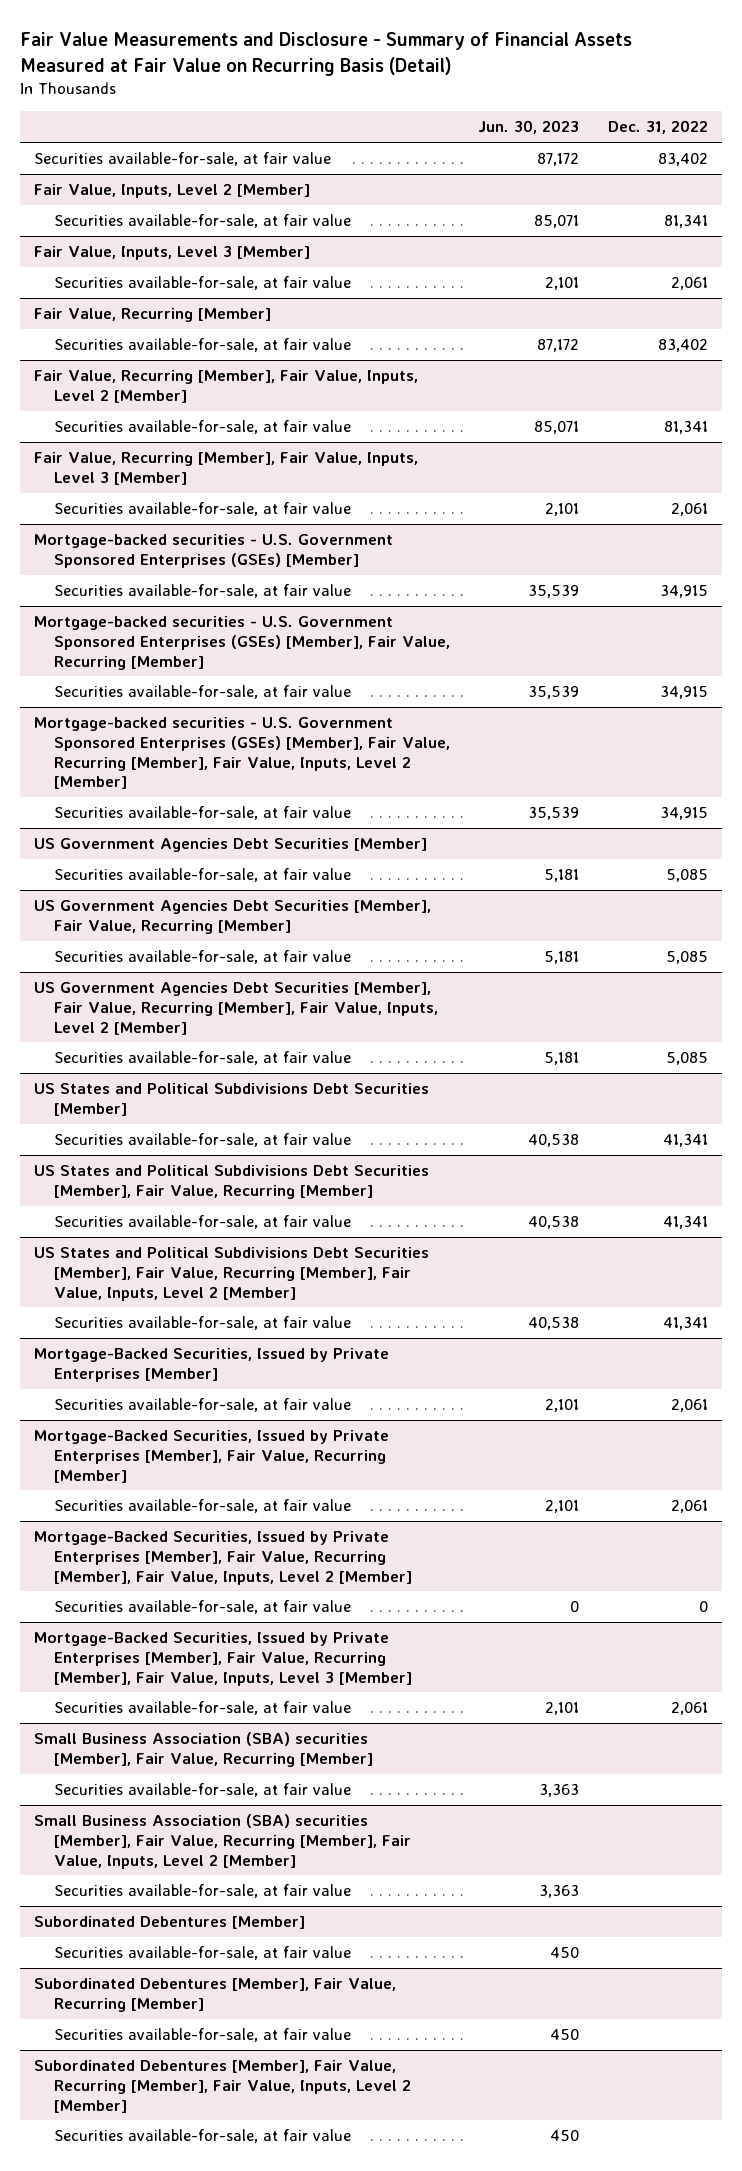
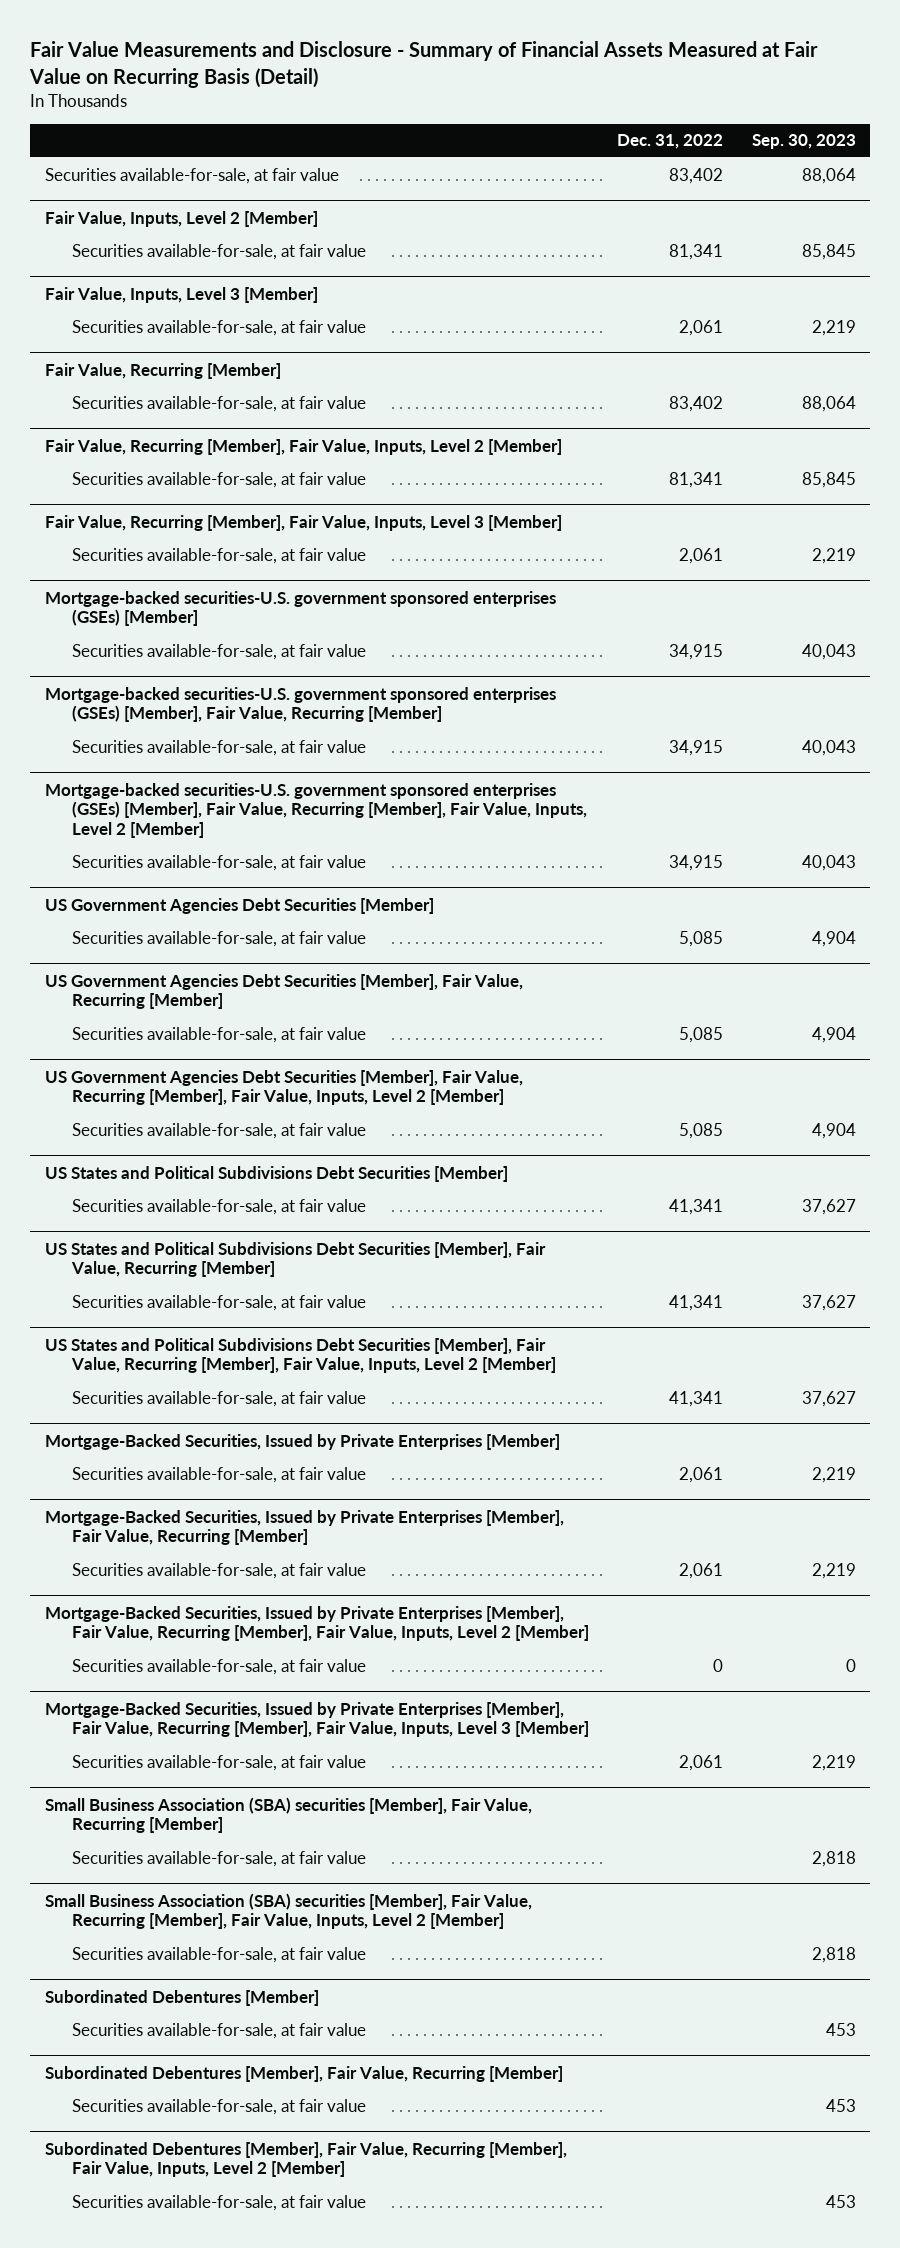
[478,120,580,135] Jun. 30, 2023 -> none
none -> [751,134,856,150] Sep. 30, 2023
[34,534,394,568] Mortgage-backed securities - U.S. Government Sponsored Enterprises (GSEs) [Member] -> [44,590,556,627] Mortgage-backed securities-U.S. government sponsored enterprises (GSEs) [Member]
[34,616,451,670] Mortgage-backed securities - U.S. Government Sponsored Enterprises (GSEs) [Member], Fair Value, Recurring [Member] -> [44,686,556,723] Mortgage-backed securities-U.S. government sponsored enterprises (GSEs) [Member], Fair Value, Recurring [Member]
[34,717,451,790] Mortgage-backed securities - U.S. Government Sponsored Enterprises (GSEs) [Member], Fair Value, Recurring [Member], Fair Value, Inputs, Level 2 [Member] -> [44,782,588,838] Mortgage-backed securities-U.S. government sponsored enterprises (GSEs) [Member], Fair Value, Recurring [Member], Fair Value, Inputs, Level 2 [Member]

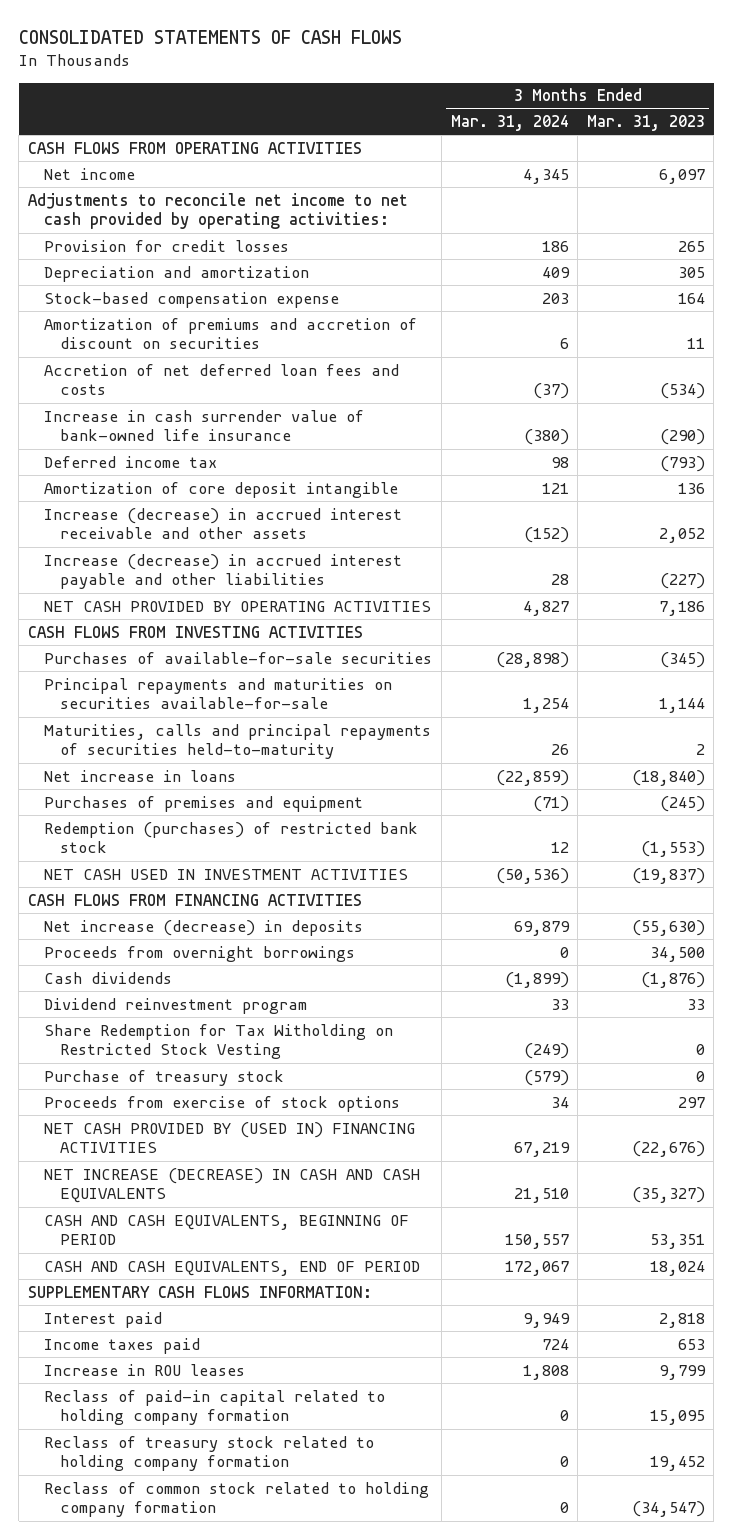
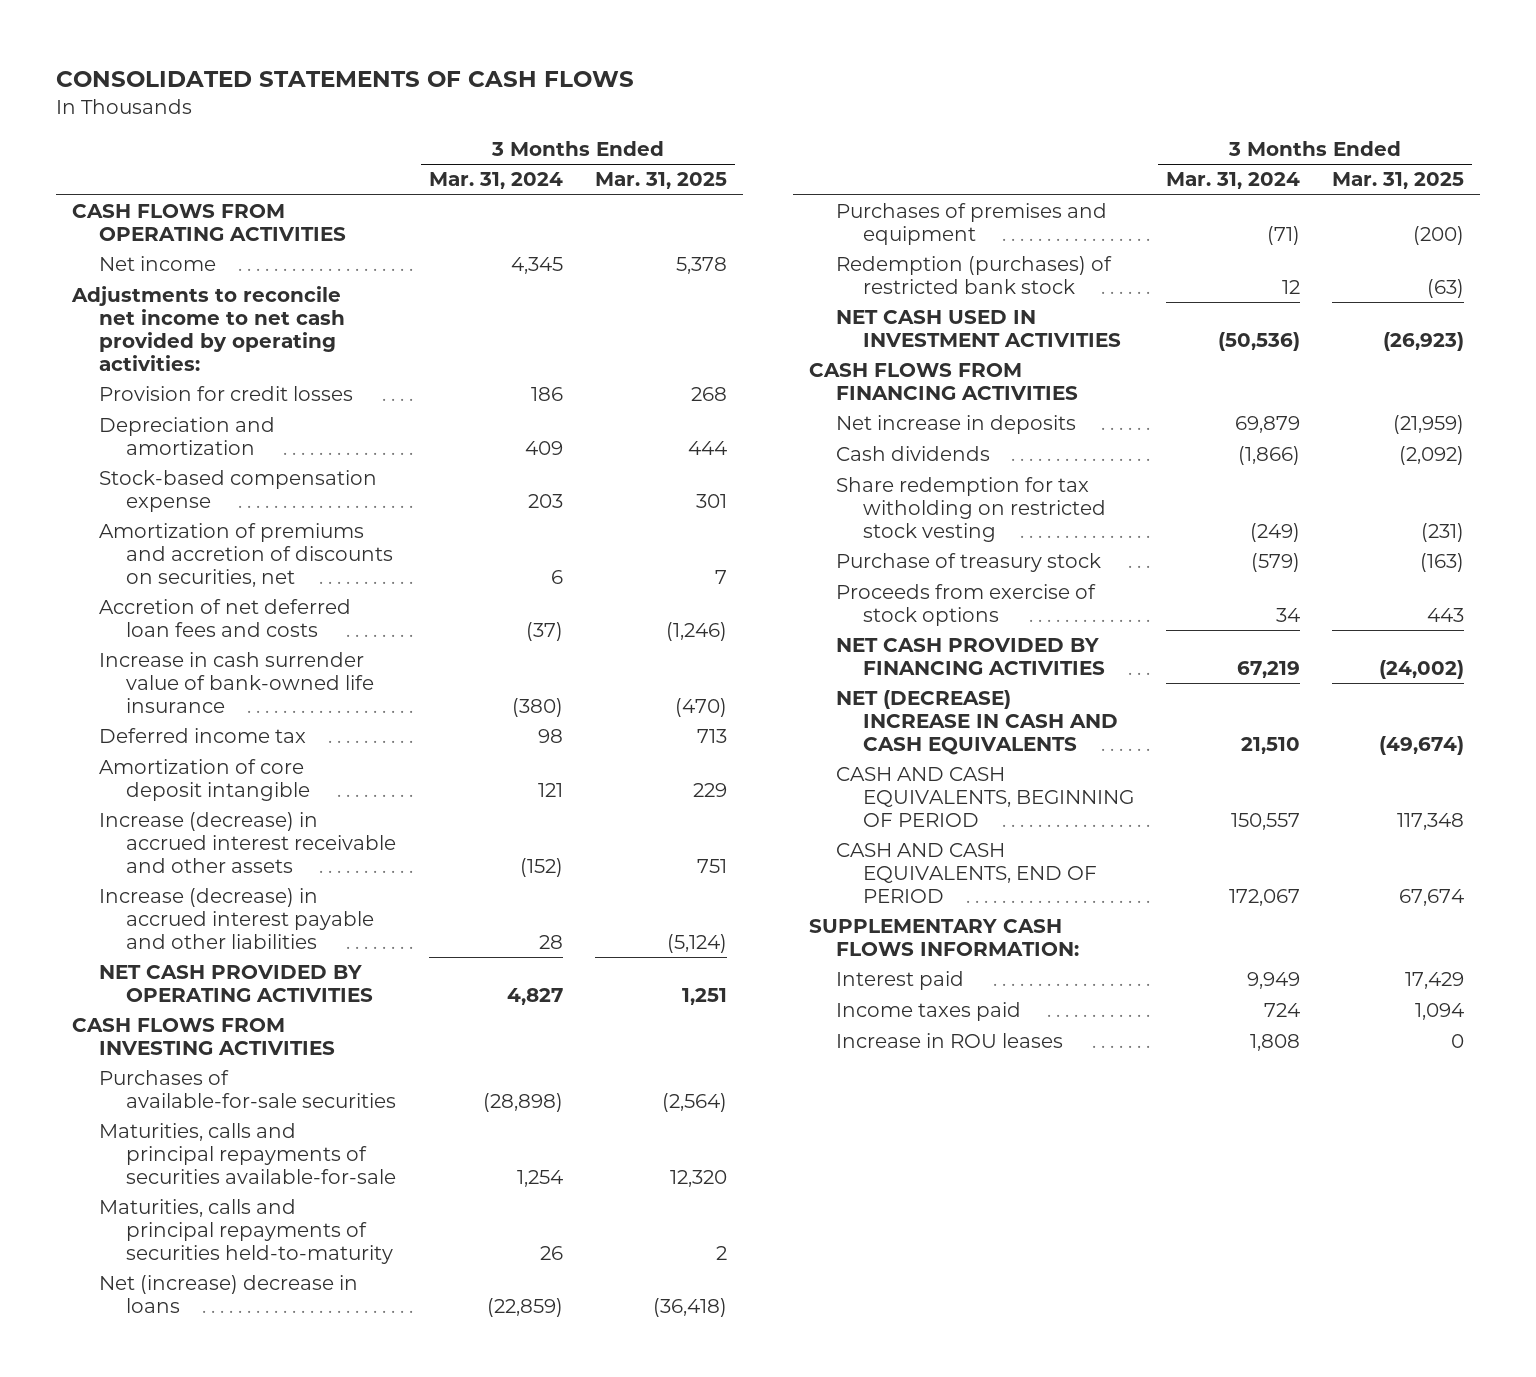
[586,114,705,131] Mar. 31, 2023 -> none
none -> [595,172,728,190] Mar. 31, 2025
[44,317,418,350] Amortization of premiums and accretion of discount on securities -> [99,523,394,588] Amortization of premiums and accretion of discounts on securities, net
[44,677,393,710] Principal repayments and maturities on securities available-for-sale -> [99,1123,397,1185] Maturities, calls and principal repayments of securities available-for-sale
[44,769,237,782] Net increase in loans -> [99,1275,359,1314] Net (increase) decrease in loans
[44,945,356,962] Proceeds from overnight borrowings -> none
[44,997,308,1014] Dividend reinvestment program -> none
[44,919,364,936] Net increase (decrease) in deposits -> [836,415,1077,435] Net increase in deposits
[504,971,569,988] (1,899) -> [1238,446,1301,466] (1,866)
[44,1023,394,1060] Share Redemption for Tax Witholding on Restricted Stock Vesting -> [836,477,1107,543] Share redemption for tax witholding on restricted stock vesting
[44,1121,416,1154] NET CASH PROVIDED BY (USED IN) FINANCING ACTIVITIES -> [836,638,1106,676] NET CASH PROVIDED BY FINANCING ACTIVITIES
[44,1167,421,1204] NET INCREASE (DECREASE) IN CASH AND CASH EQUIVALENTS -> [836,690,1119,756] NET (DECREASE) INCREASE IN CASH AND CASH EQUIVALENTS
[44,1389,386,1426] Reclass of paid-in capital related to holding company formation -> none
[44,1435,375,1472] Reclass of treasury stock related to holding company formation -> none
[44,1481,430,1518] Reclass of common stock related to holding company formation -> none

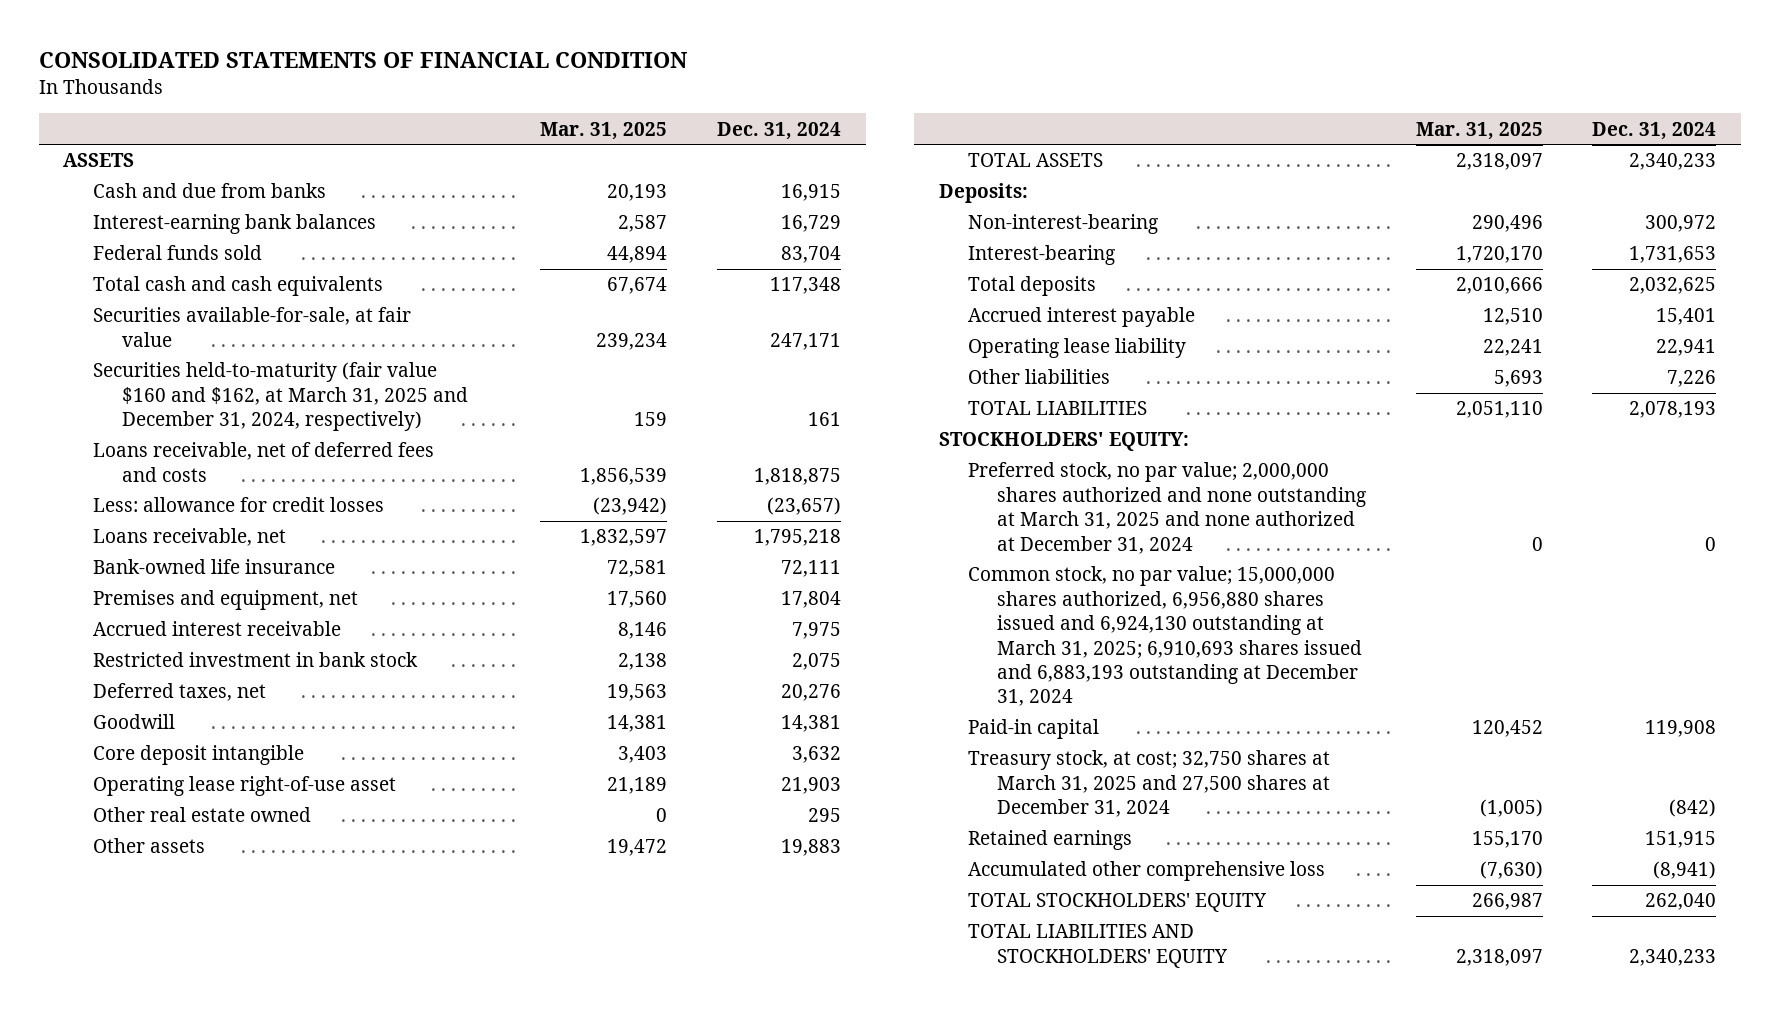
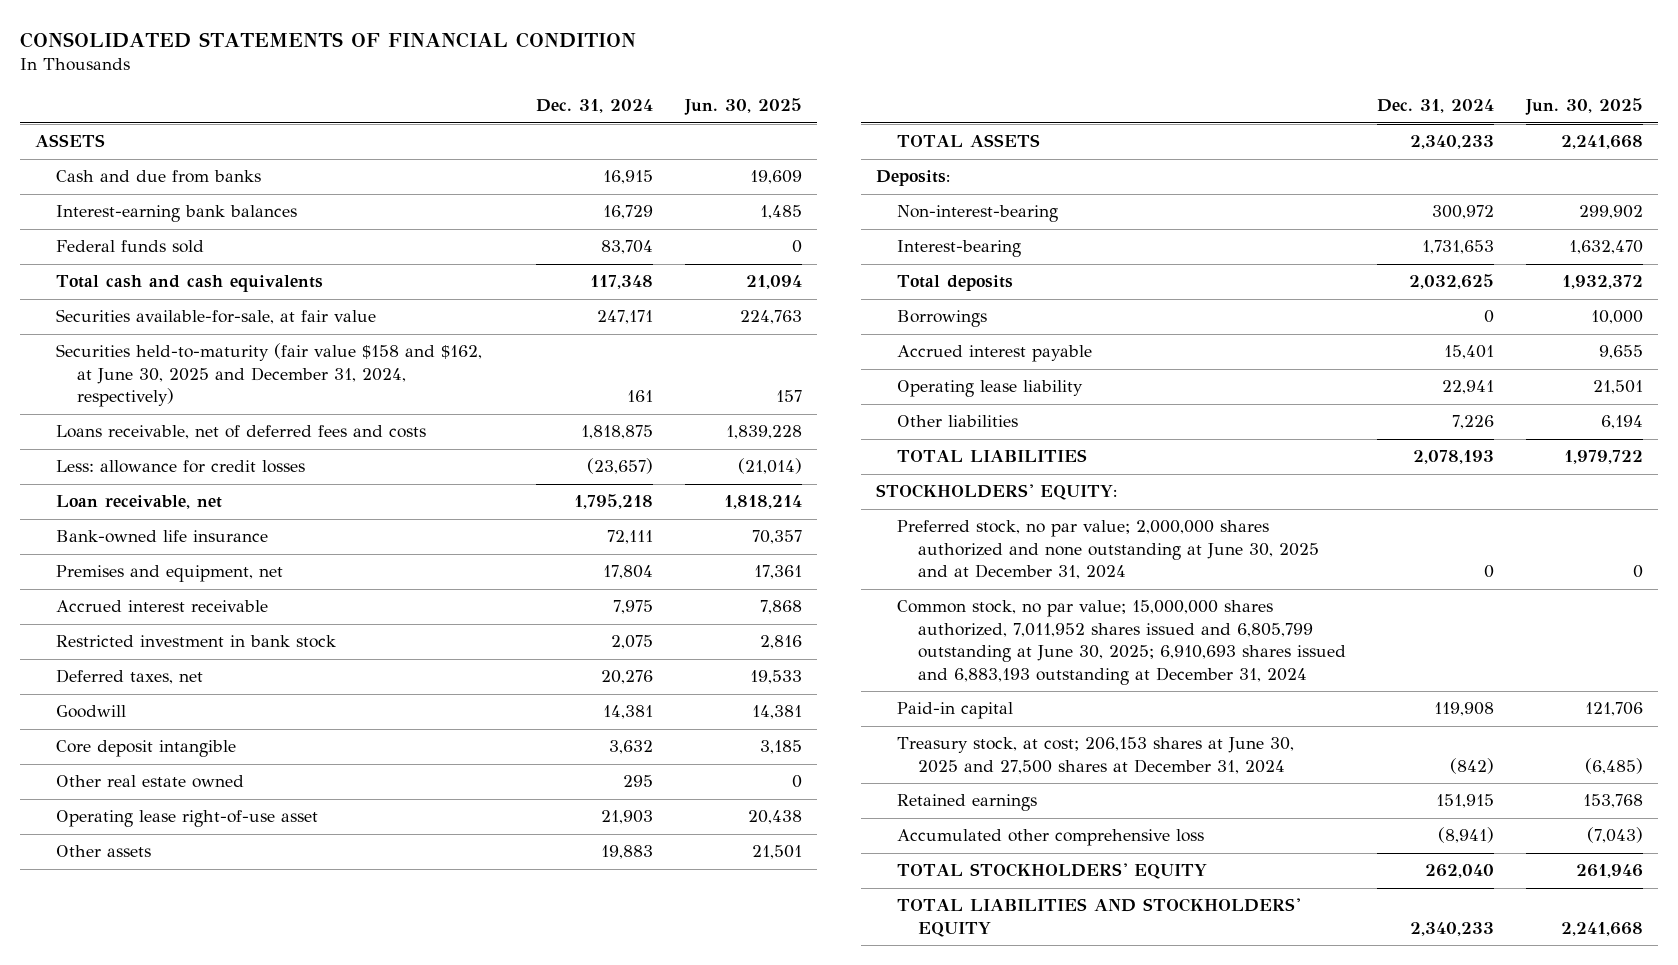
[540,121,668,140] Mar. 31, 2025 -> none
none -> [683,98,802,116] Jun. 30, 2025
[92,362,468,432] Securities held-to-maturity (fair value $160 and $162, at March 31, 2025 and December 31, 2024, respectively) -> [56,343,483,408] Securities held-to-maturity (fair value $158 and $162, at June 30, 2025 and December 31, 2024, respectively)
[92,528,286,547] Loans receivable, net -> [56,495,223,510] Loan receivable, net
[92,776,396,797] Operating lease right-of-use asset -> [56,810,319,828] Operating lease right-of-use asset
none -> [897,310,988,328] Borrowings
[967,462,1366,554] Preferred stock, no par value; 2,000,000 shares authorized and none outstanding at March 31, 2025 and none authorized at December 31, 2024 -> [897,520,1319,580] Preferred stock, no par value; 2,000,000 shares authorized and none outstanding at June 30, 2025 and at December 31, 2024
[967,566,1362,707] Common stock, no par value; 15,000,000 shares authorized, 6,956,880 shares issued and 6,924,130 outstanding at March 31, 2025; 6,910,693 shares issued and 6,883,193 outstanding at December 31, 2024 -> [897,600,1346,685] Common stock, no par value; 15,000,000 shares authorized, 7,011,952 shares issued and 6,805,799 outstanding at June 30, 2025; 6,910,693 shares issued and 6,883,193 outstanding at December 31, 2024
[967,750,1330,818] Treasury stock, at cost; 32,750 shares at March 31, 2025 and 27,500 shares at December 31, 2024 -> [897,737,1295,774] Treasury stock, at cost; 206,153 shares at June 30, 2025 and 27,500 shares at December 31, 2024

